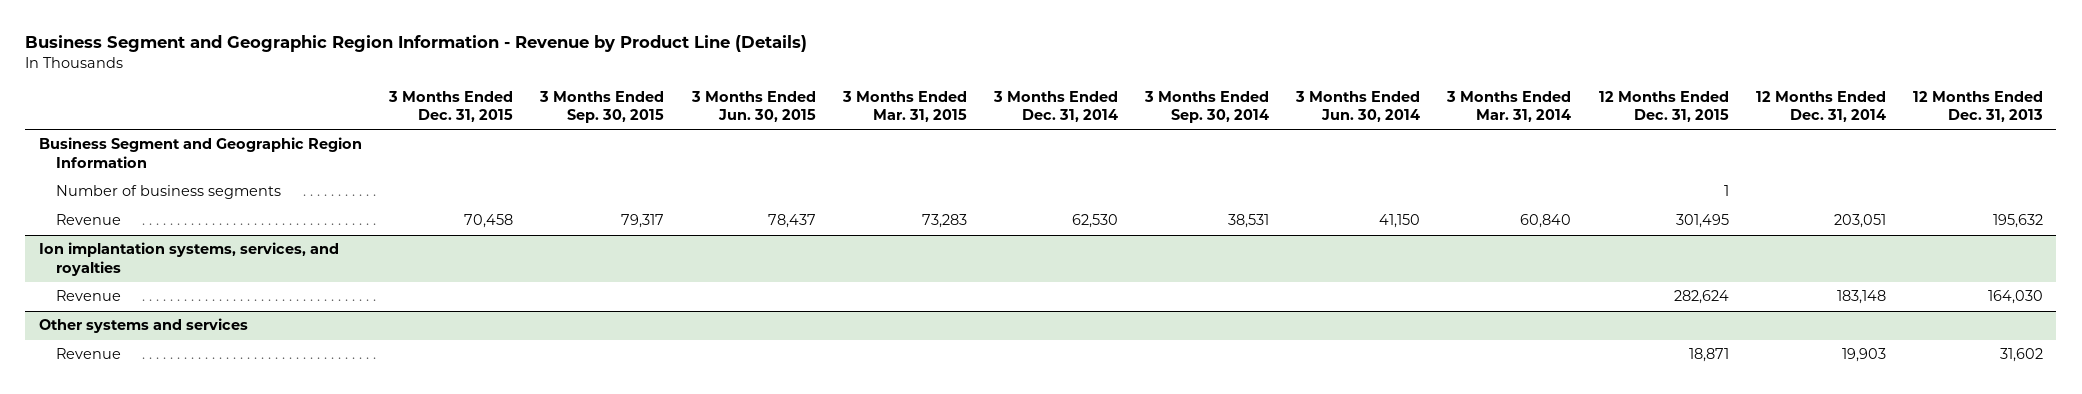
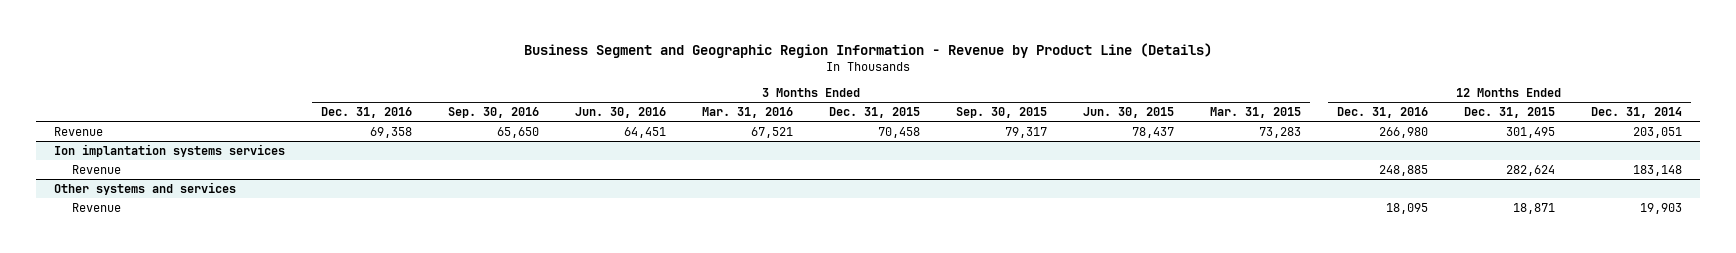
[992,90,1118,123] 3 Months Ended Dec. 31, 2014 -> none
[1144,90,1270,124] 3 Months Ended Sep. 30, 2014 -> none
[1295,90,1421,123] 3 Months Ended Jun. 30, 2014 -> none
[1446,90,1572,123] 3 Months Ended Mar. 31, 2014 -> none
[1912,90,2043,123] 12 Months Ended Dec. 31, 2013 -> none
none -> [320,107,412,119] Dec. 31, 2016
none -> [447,107,539,119] Sep. 30, 2016
none -> [574,107,666,119] Jun. 30, 2016
none -> [701,107,793,119] Mar. 31, 2016
none -> [1336,107,1428,119] Dec. 31, 2016
[39,137,363,168] Business Segment and Geographic Region Information -> none
[56,185,282,200] Number of business segments -> none
[39,242,340,276] Ion implantation systems, services, and royalties -> [53,143,285,157] Ion implantation systems services

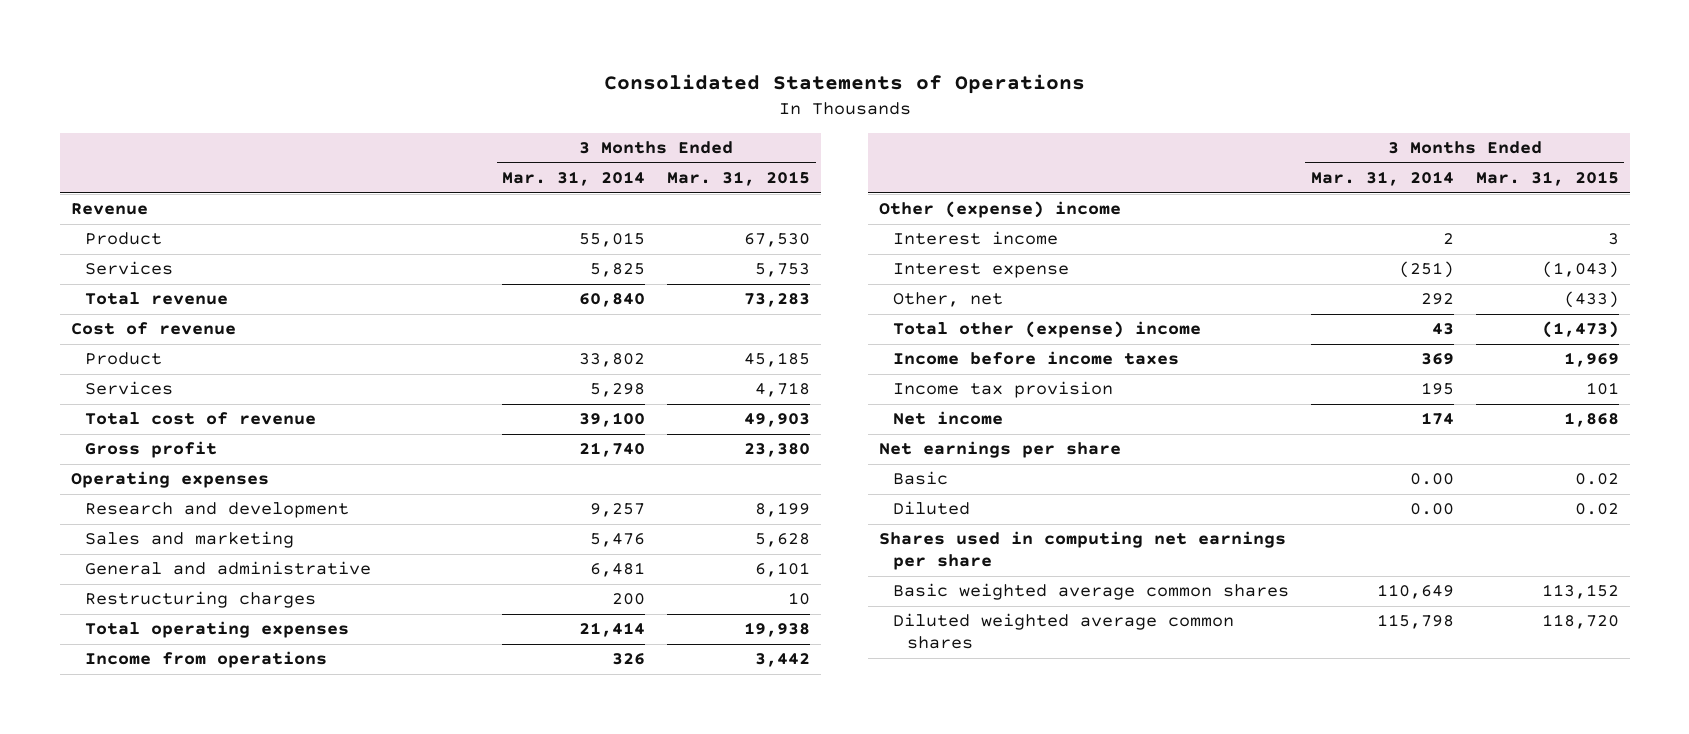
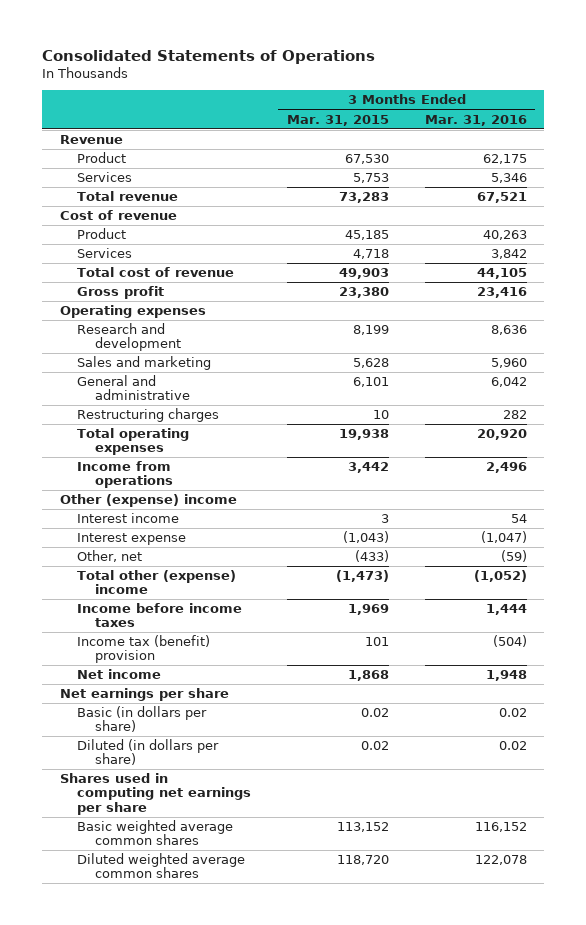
[502,171,646,187] Mar. 31, 2014 -> none
none -> [424,114,527,126] Mar. 31, 2016
[892,381,1113,399] Income tax provision -> [77,635,211,664] Income tax (benefit) provision
[892,471,948,486] Basic -> [77,706,208,733] Basic (in dollars per share)
[892,501,970,516] Diluted -> [77,739,220,766] Diluted (in dollars per share)

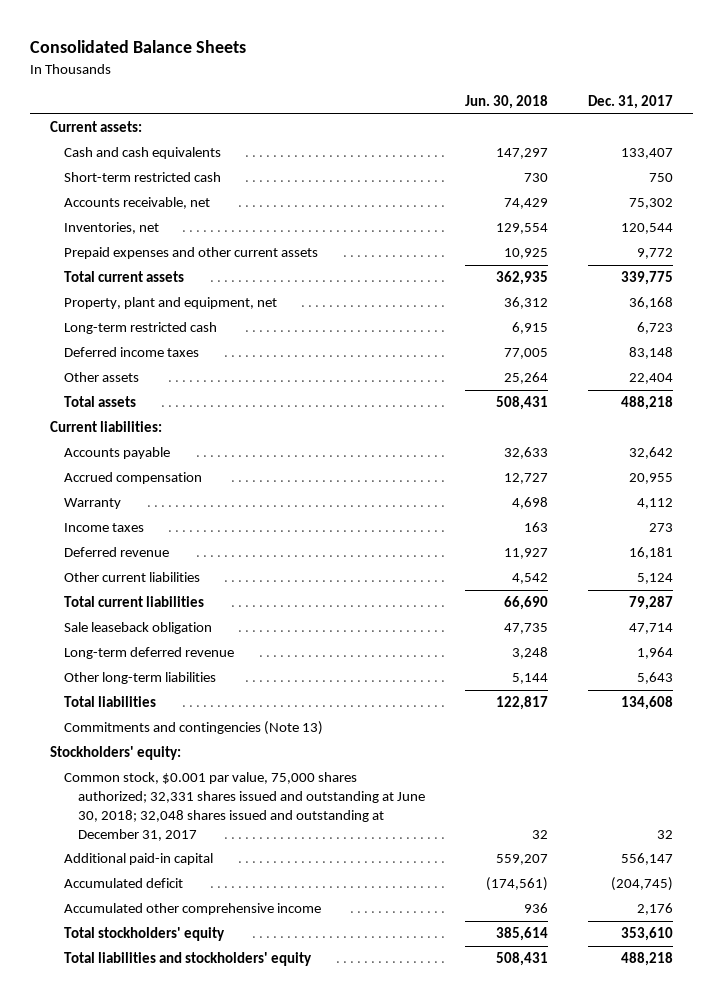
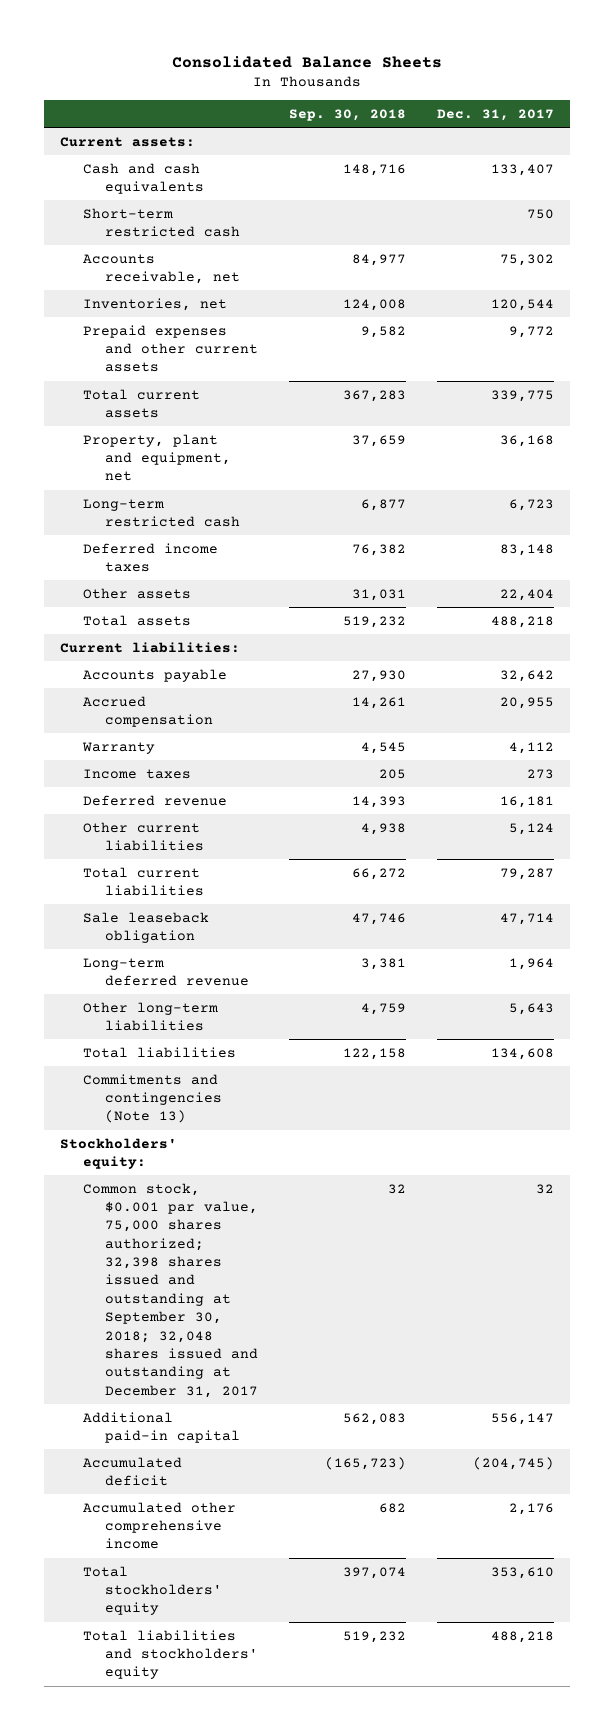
[465,95,549,110] Jun. 30, 2018 -> none
none -> [289,108,407,121] Sep. 30, 2018
[64,772,426,841] Common stock, $0.001 par value, 75,000 shares authorized; 32,331 shares issued and outstanding at June 30, 2018; 32,048 shares issued and outstanding at December 31, 2017 -> [82,1182,259,1398] Common stock, $0.001 par value, 75,000 shares authorized; 32,398 shares issued and outstanding at September 30, 2018; 32,048 shares issued and outstanding at December 31, 2017

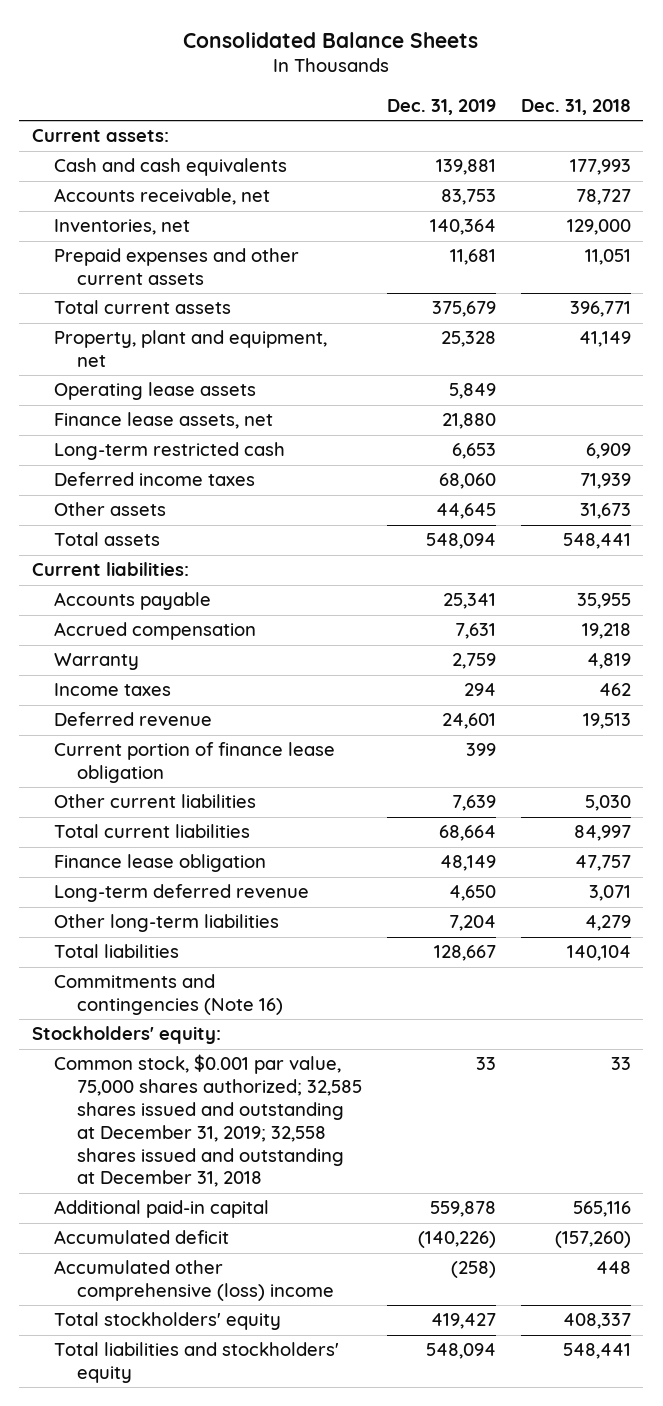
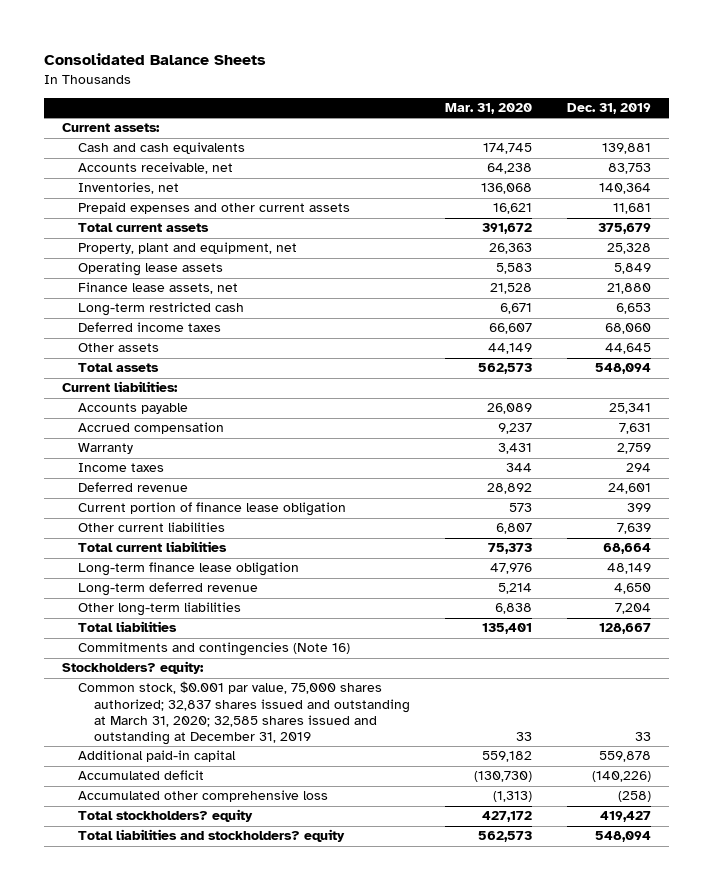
[520,99,631,116] Dec. 31, 2018 -> none
none -> [445,103,533,115] Mar. 31, 2020
[54,854,267,873] Finance lease obligation -> [77,562,299,577] Long-term finance lease obligation
[31,1026,221,1045] Stockholders' equity: -> [61,661,204,675] Stockholders? equity:
[54,1054,363,1188] Common stock, $0.001 par value, 75,000 shares authorized; 32,585 shares issued and outstanding at December 31, 2019; 32,558 shares issued and outstanding at December 31, 2018 -> [77,681,411,746] Common stock, $0.001 par value, 75,000 shares authorized; 32,837 shares issued and outstanding at March 31, 2020; 32,585 shares issued and outstanding at December 31, 2019
[54,1260,335,1302] Accumulated other comprehensive (loss) income -> [77,790,328,803] Accumulated other comprehensive loss
[54,1312,282,1331] Total stockholders' equity -> [77,809,253,823] Total stockholders? equity
[54,1342,340,1384] Total liabilities and stockholders' equity -> [77,829,345,843] Total liabilities and stockholders? equity

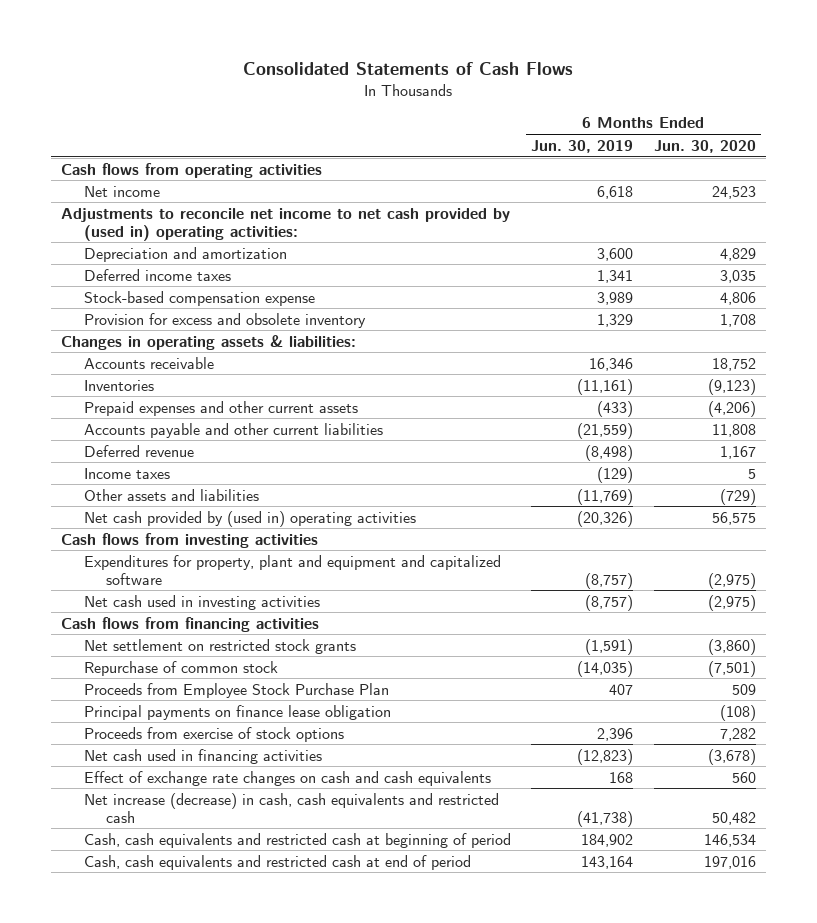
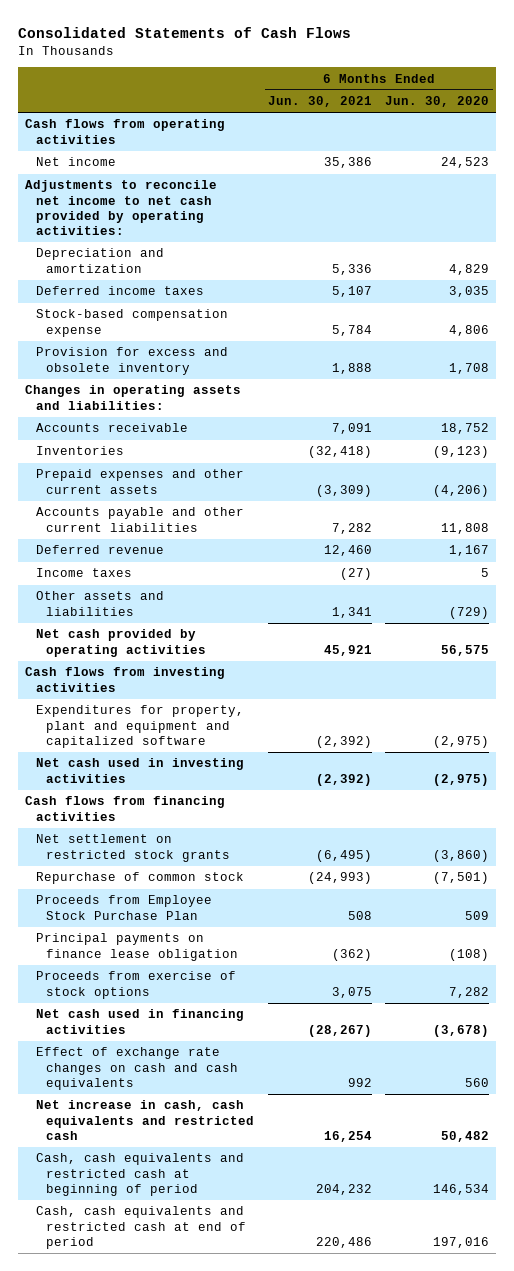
[531,139,634,153] Jun. 30, 2019 -> none
none -> [267,96,372,108] Jun. 30, 2021
[61,207,511,241] Adjustments to reconcile net income to net cash provided by (used in) operating activities: -> [24,180,217,236] Adjustments to reconcile net income to net cash provided by operating activities:
[61,334,357,350] Changes in operating assets & liabilities: -> [24,385,241,410] Changes in operating assets and liabilities:
[83,510,416,527] Net cash provided by (used in) operating activities -> [35,629,207,657] Net cash provided by operating activities
[83,792,499,823] Net increase (decrease) in cash, cash equivalents and restricted cash -> [35,1100,255,1140] Net increase in cash, cash equivalents and restricted cash

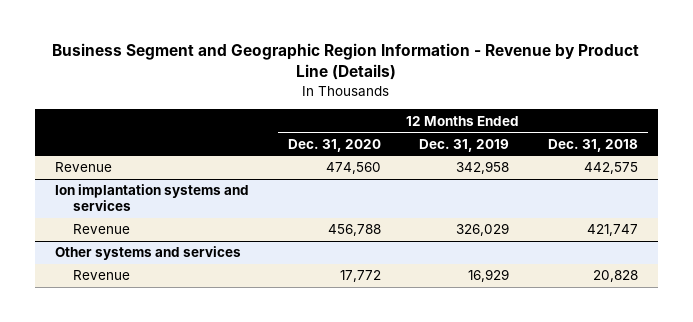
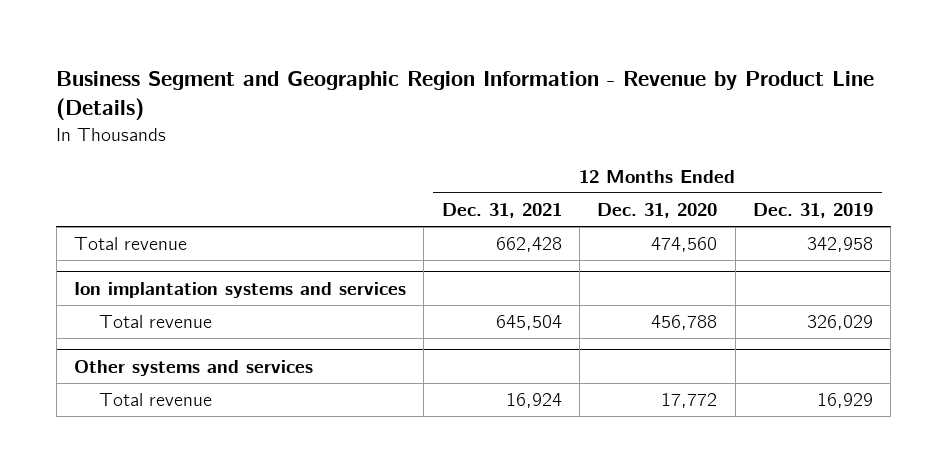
[548,138,639,152] Dec. 31, 2018 -> none
none -> [441,203,562,219] Dec. 31, 2021
[54,162,112,173] Revenue -> [74,237,188,251] Total revenue
[72,224,130,235] Revenue -> [98,315,212,329] Total revenue
[72,270,130,281] Revenue -> [98,393,212,407] Total revenue

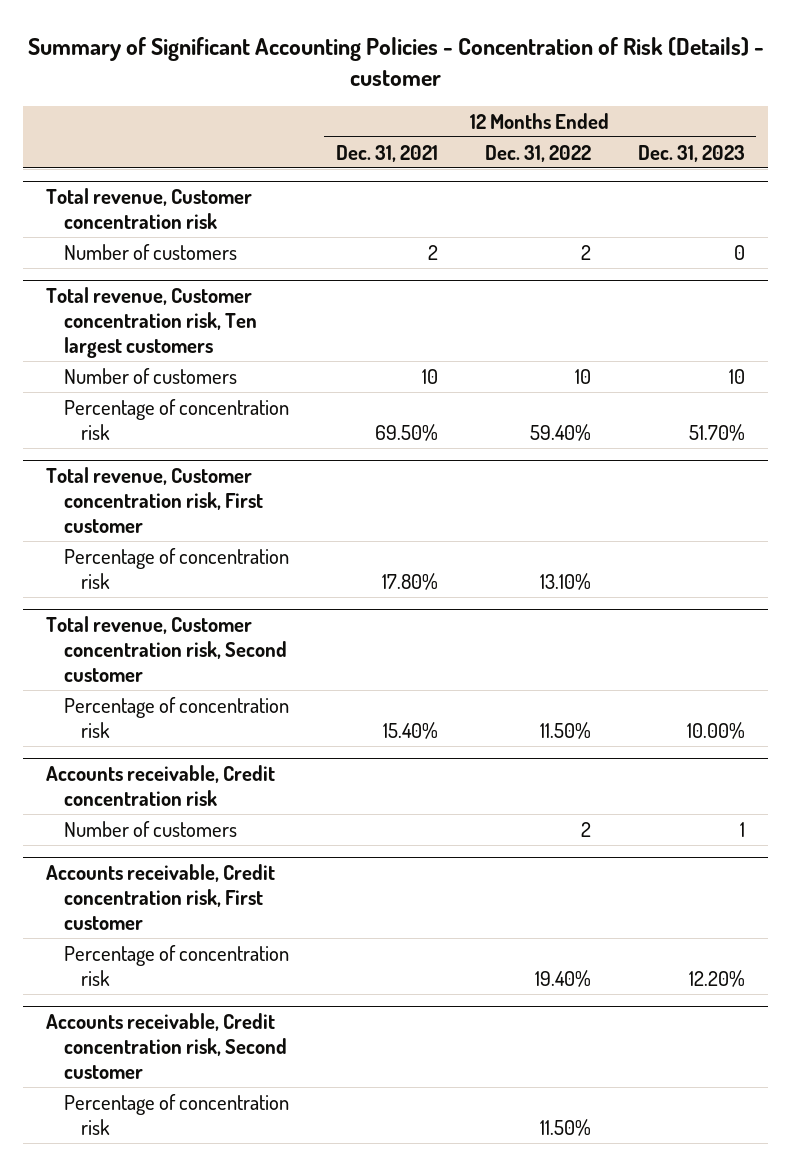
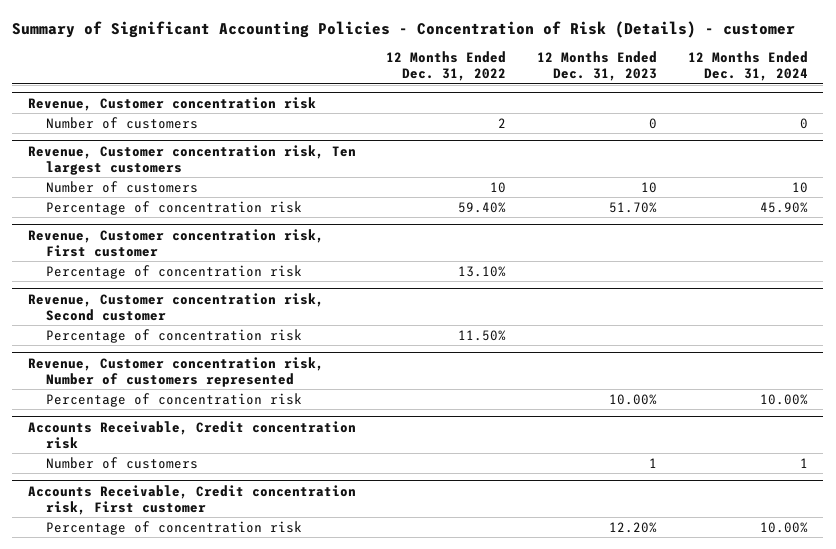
[335,144,438,162] Dec. 31, 2021 -> none
none -> [687,51,808,82] 12 Months Ended Dec. 31, 2024
[46,188,253,230] Total revenue, Customer concentration risk -> [27,96,316,111] Revenue, Customer concentration risk
[46,287,257,359] Total revenue, Customer concentration risk, Ten largest customers -> [27,144,356,175] Revenue, Customer concentration risk, Ten largest customers
[46,467,263,534] Total revenue, Customer concentration risk, First customer -> [27,228,324,257] Revenue, Customer concentration risk, First customer
[63,696,289,738] Percentage of concentration risk -> none
[46,765,276,807] Accounts receivable, Credit concentration risk -> none
[63,820,237,837] Number of customers -> none
[46,864,276,931] Accounts receivable, Credit concentration risk, First customer -> none
[63,944,289,986] Percentage of concentration risk -> none
[46,1013,287,1080] Accounts receivable, Credit concentration risk, Second customer -> none
[46,616,287,683] Total revenue, Customer concentration risk, Second customer -> [27,292,324,321] Revenue, Customer concentration risk, Second customer
none -> [27,356,324,387] Revenue, Customer concentration risk, Number of customers represented
none -> [45,393,302,408] Percentage of concentration risk
none -> [27,420,356,449] Accounts Receivable, Credit concentration risk
none -> [45,457,198,470] Number of customers
none -> [27,484,356,515] Accounts Receivable, Credit concentration risk, First customer
none -> [45,521,302,536] Percentage of concentration risk

